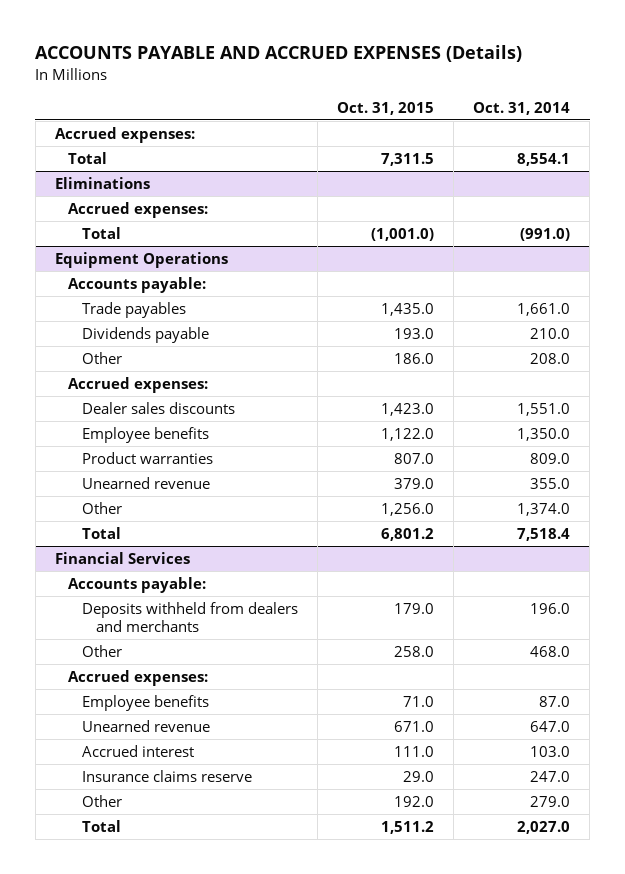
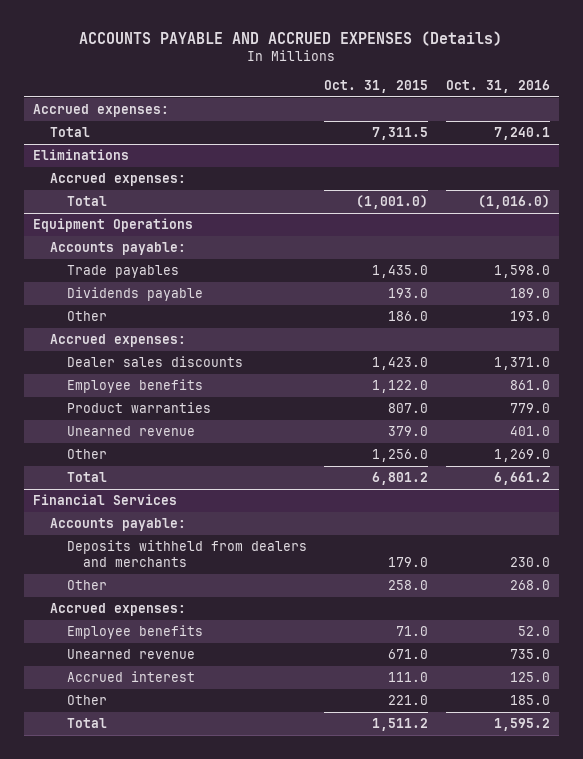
[473,101,571,115] Oct. 31, 2014 -> none
none -> [445,79,550,93] Oct. 31, 2016
[82,769,253,782] Insurance claims reserve -> none
[394,795,435,807] 192.0 -> [388,695,429,706] 221.0

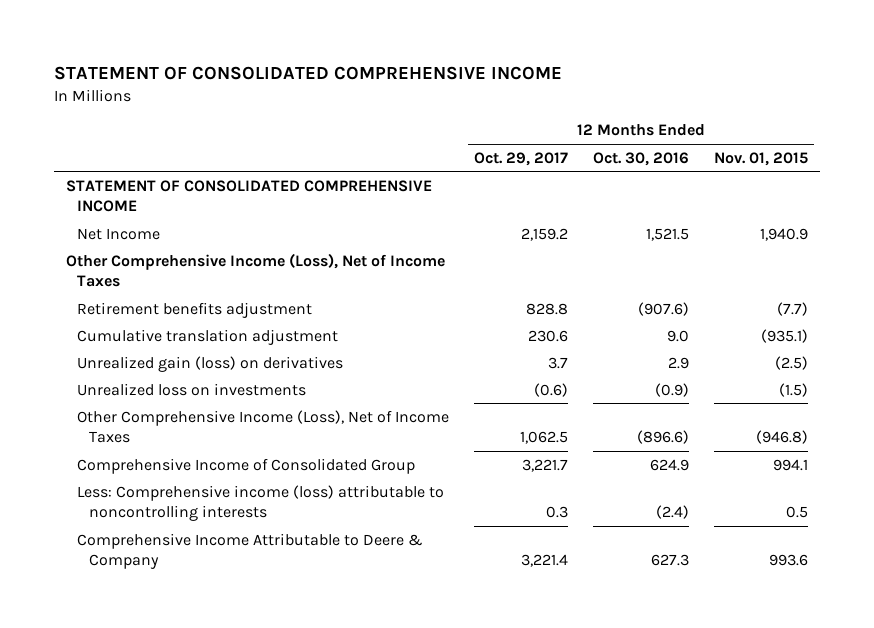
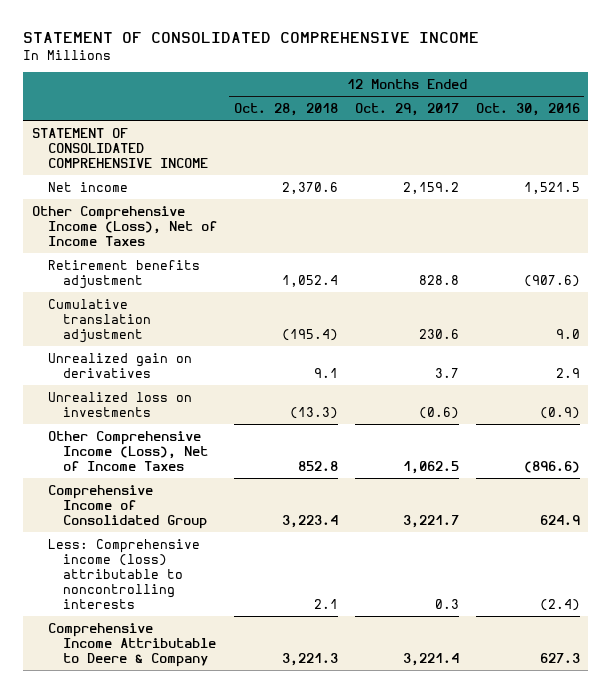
[713,151,808,166] Nov. 01, 2015 -> none
none -> [233,102,338,116] Oct. 28, 2018
[77,227,161,240] Net Income -> [47,181,128,192] Net income
[77,355,344,372] Unrealized gain (loss) on derivatives -> [47,352,192,378] Unrealized gain on derivatives

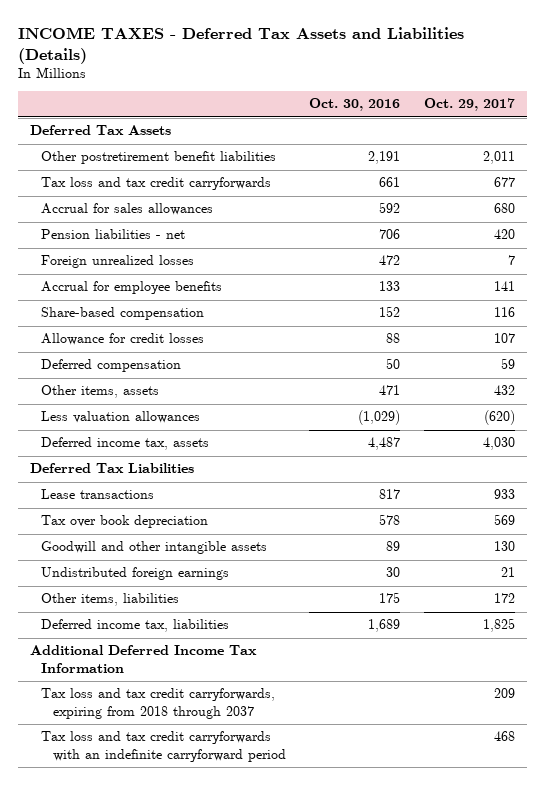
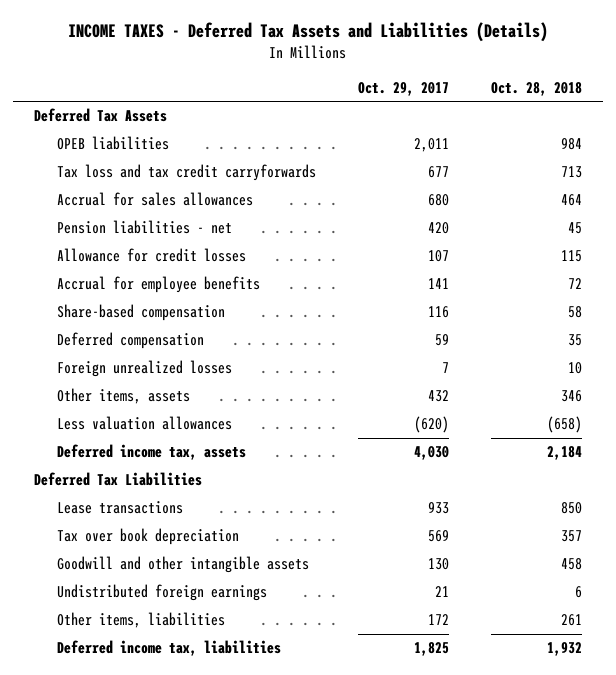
[309,98,401,112] Oct. 30, 2016 -> none
none -> [491,81,583,96] Oct. 28, 2018
[41,151,277,165] Other postretirement benefit liabilities -> [57,136,170,151] OPEB liabilities
[41,333,205,346] Allowance for credit losses -> [57,248,247,263] Allowance for credit losses
[41,255,195,269] Foreign unrealized losses -> [57,360,233,378] Foreign unrealized losses
[30,645,258,673] Additional Deferred Income Tax Information -> none
[41,688,276,719] Tax loss and tax credit carryforwards, expiring from 2018 through 2037 -> none
[41,731,286,762] Tax loss and tax credit carryforwards with an indefinite carryforward period -> none

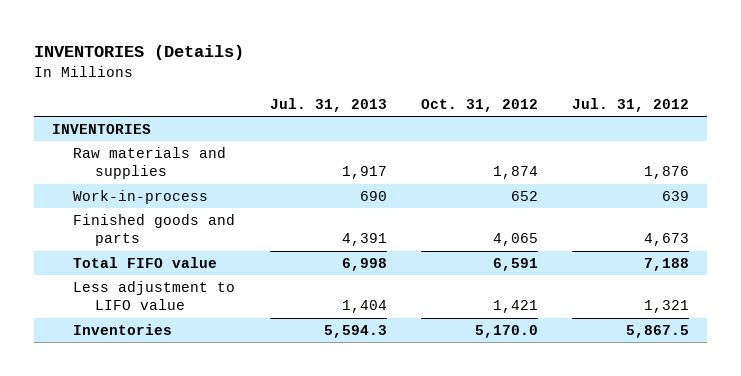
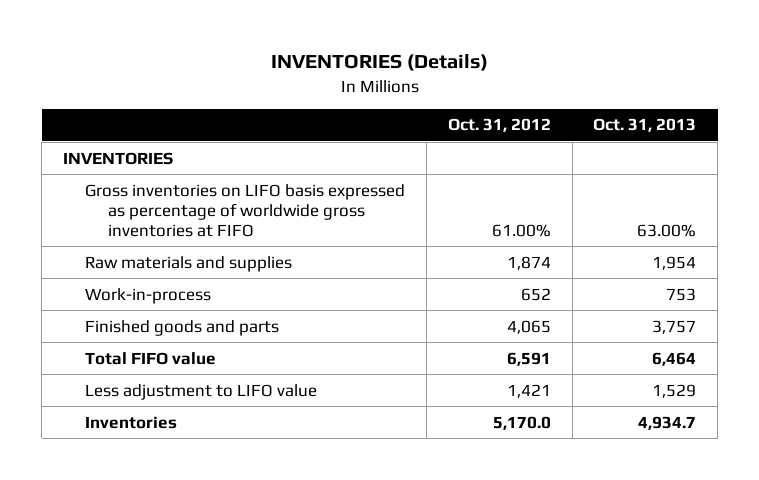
[269,97,387,112] Jul. 31, 2013 -> none
[572,97,690,112] Jul. 31, 2012 -> none
none -> [593,118,697,133] Oct. 31, 2013
none -> [85,183,406,238] Gross inventories on LIFO basis expressed as percentage of worldwide gross inventories at FIFO

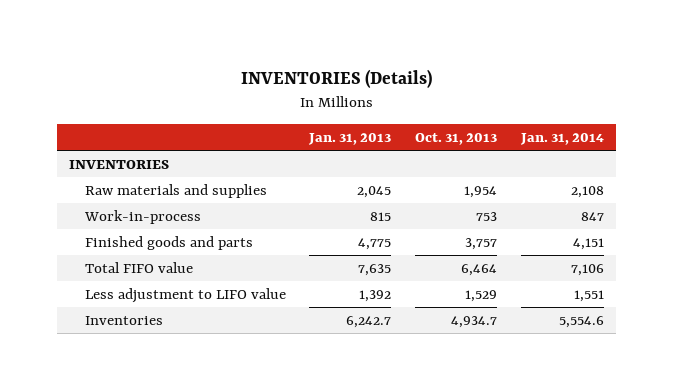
[447,118,551,133] Oct. 31, 2012 -> none
none -> [308,133,392,146] Jan. 31, 2013
none -> [520,133,605,146] Jan. 31, 2014
[85,183,406,238] Gross inventories on LIFO basis expressed as percentage of worldwide gross inventories at FIFO -> none

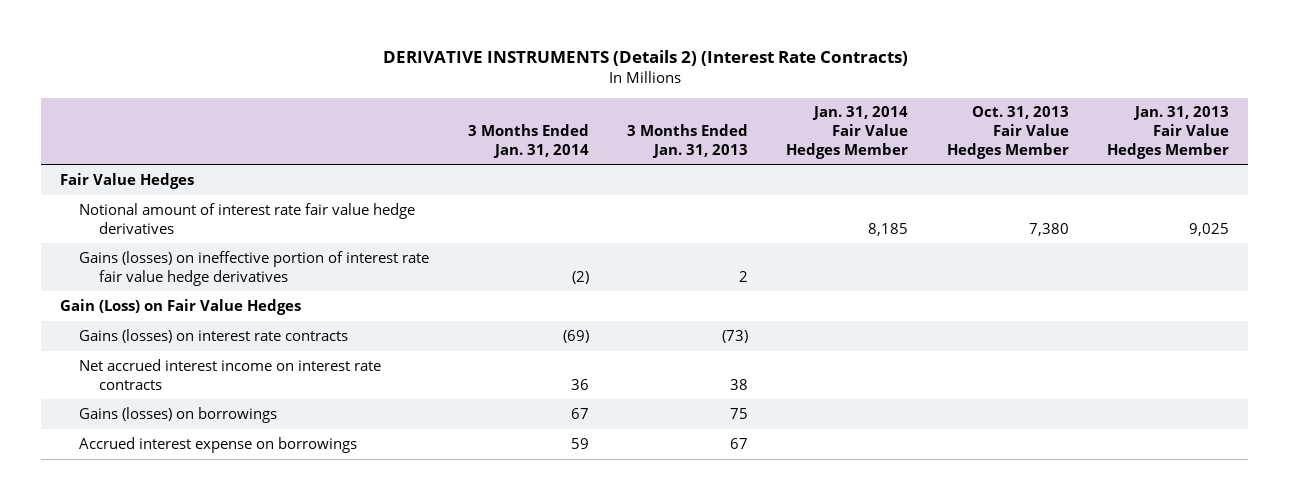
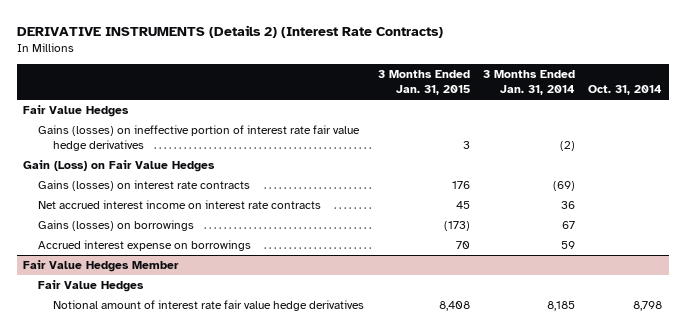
[627,124,749,158] 3 Months Ended Jan. 31, 2013 -> none
[786,106,909,159] Jan. 31, 2014 Fair Value Hedges Member -> none
[946,106,1069,159] Oct. 31, 2013 Fair Value Hedges Member -> none
[1107,106,1230,159] Jan. 31, 2013 Fair Value Hedges Member -> none
none -> [377,70,470,96] 3 Months Ended Jan. 31, 2015
none -> [588,85,663,96] Oct. 31, 2014
[79,202,416,234] Notional amount of interest rate fair value hedge derivatives -> none
none -> [23,260,180,273] Fair Value Hedges Member
none -> [38,280,145,293] Fair Value Hedges
none -> [53,300,365,312] Notional amount of interest rate fair value hedge derivatives

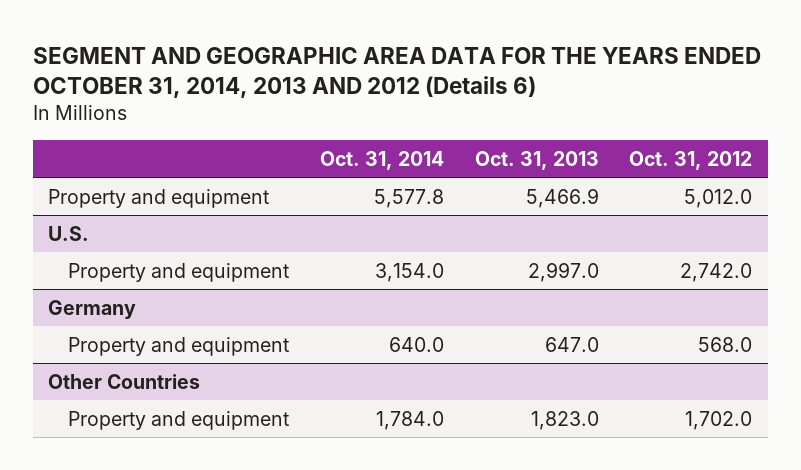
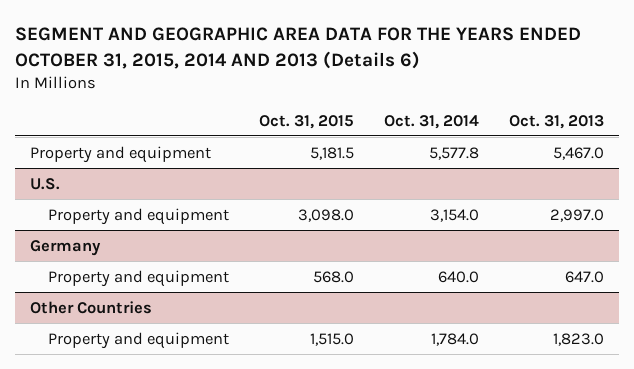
[33,46,762,98] SEGMENT AND GEOGRAPHIC AREA DATA FOR THE YEARS ENDED OCTOBER 31, 2014, 2013 AND 2012 (Details 6) -> [14,27,581,69] SEGMENT AND GEOGRAPHIC AREA DATA FOR THE YEARS ENDED OCTOBER 31, 2015, 2014 AND 2013 (Details 6)
[629,150,753,170] Oct. 31, 2012 -> none
none -> [259,114,355,129] Oct. 31, 2015
[525,187,599,208] 5,466.9 -> [553,146,605,160] 5,467.0

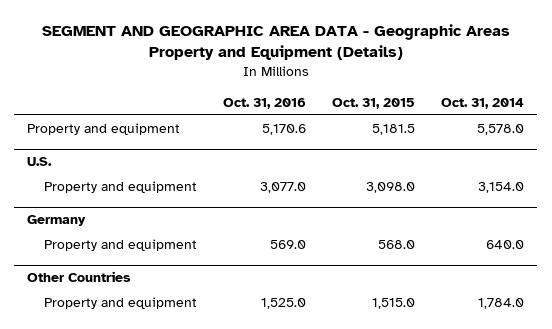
[14,27,581,69] SEGMENT AND GEOGRAPHIC AREA DATA FOR THE YEARS ENDED OCTOBER 31, 2015, 2014 AND 2013 (Details 6) -> [41,23,510,61] SEGMENT AND GEOGRAPHIC AREA DATA - Geographic Areas Property and Equipment (Details)
[509,114,605,129] Oct. 31, 2013 -> none
none -> [223,98,307,110] Oct. 31, 2016
[429,146,480,160] 5,577.8 -> [477,124,525,136] 5,578.0

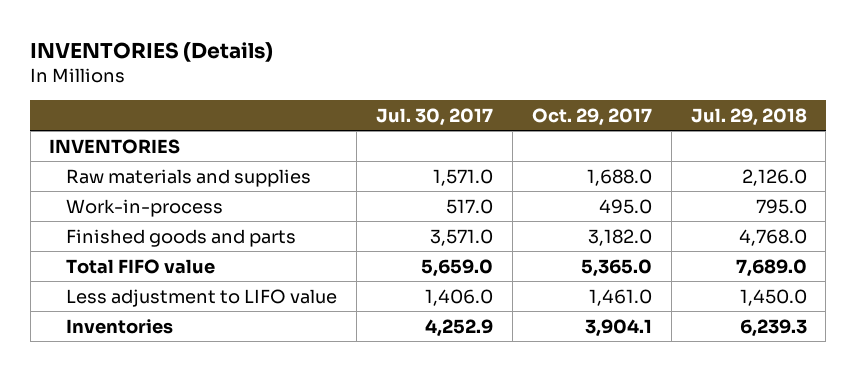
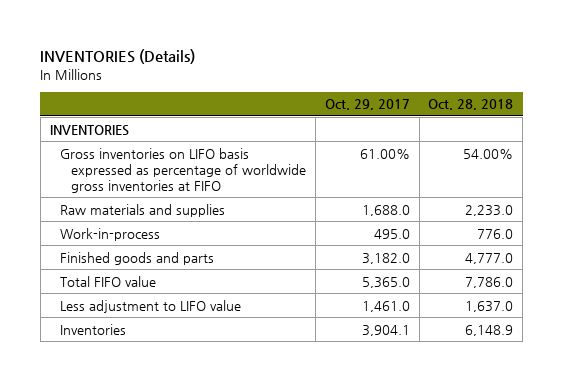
[376,107,494,126] Jul. 30, 2017 -> none
[690,107,807,126] Jul. 29, 2018 -> none
none -> [428,99,514,111] Oct. 28, 2018
none -> [60,147,307,194] Gross inventories on LIFO basis expressed as percentage of worldwide gross inventories at FIFO

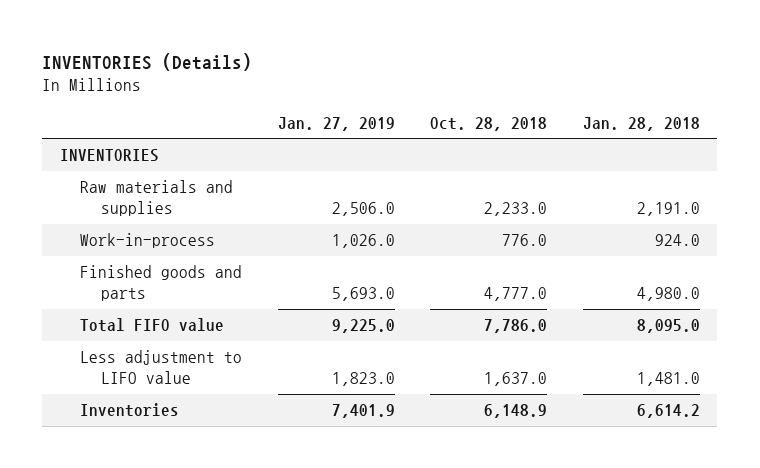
[324,99,410,111] Oct. 29, 2017 -> none
none -> [277,116,395,131] Jan. 27, 2019
none -> [582,116,700,131] Jan. 28, 2018
[60,147,307,194] Gross inventories on LIFO basis expressed as percentage of worldwide gross inventories at FIFO -> none

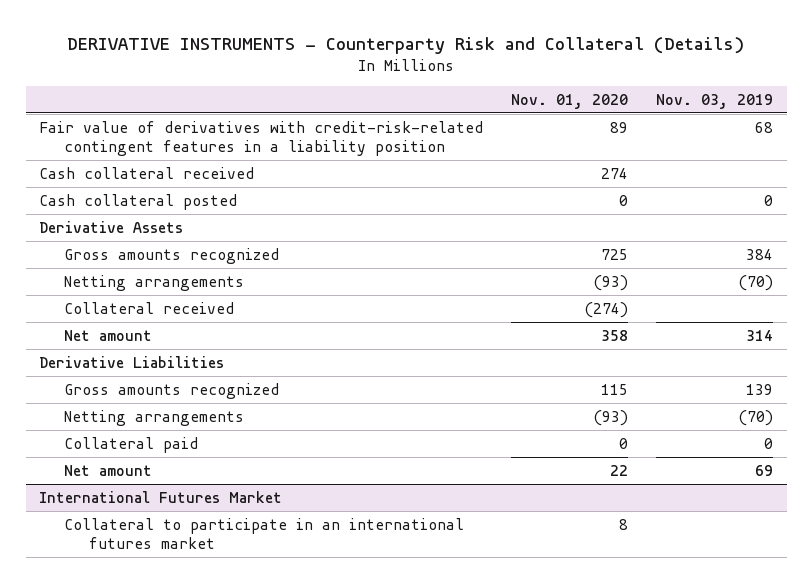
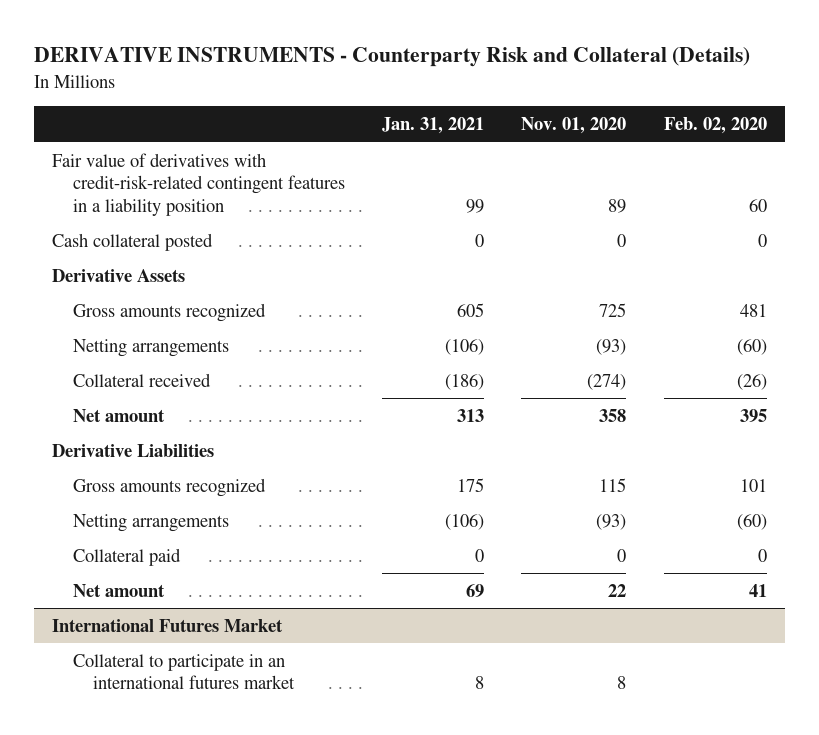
[655,93,773,109] Nov. 03, 2019 -> none
none -> [382,117,485,135] Jan. 31, 2021
none -> [663,117,767,135] Feb. 02, 2020
[39,166,255,179] Cash collateral received -> none

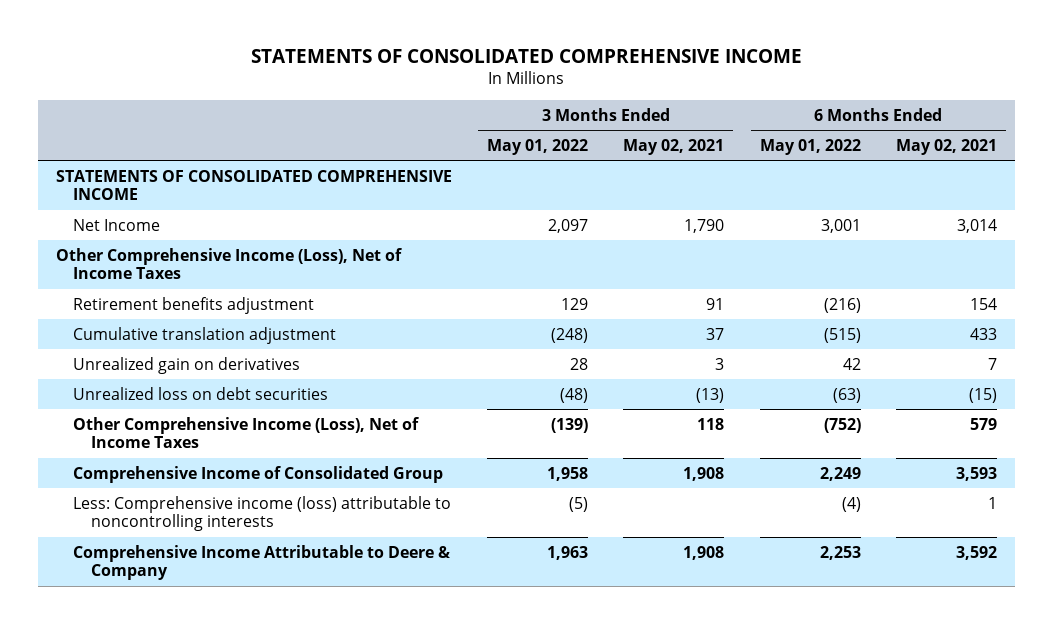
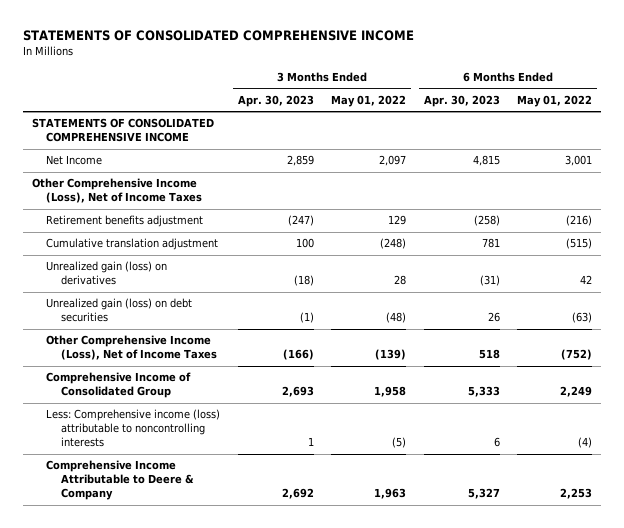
[623,138,725,155] May 02, 2021 -> none
[896,138,998,155] May 02, 2021 -> none
none -> [237,94,314,107] Apr. 30, 2023
none -> [423,94,500,107] Apr. 30, 2023
[73,356,301,374] Unrealized gain on derivatives -> [46,261,168,286] Unrealized gain (loss) on derivatives
[73,386,329,400] Unrealized loss on debt securities -> [46,298,193,323] Unrealized gain (loss) on debt securities

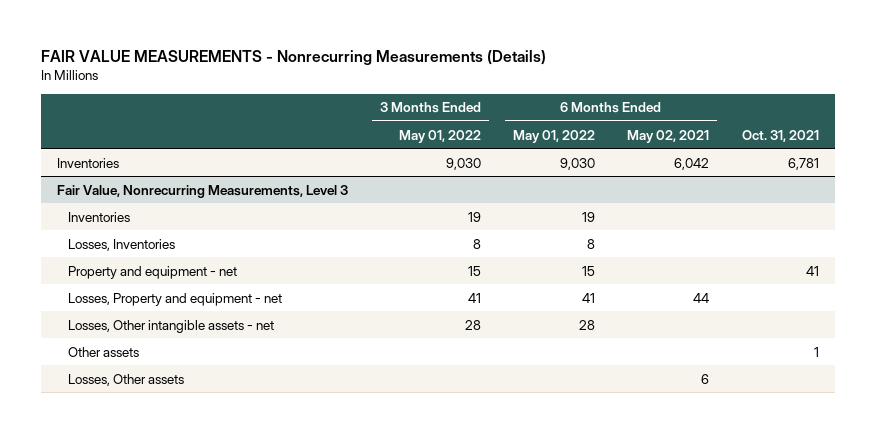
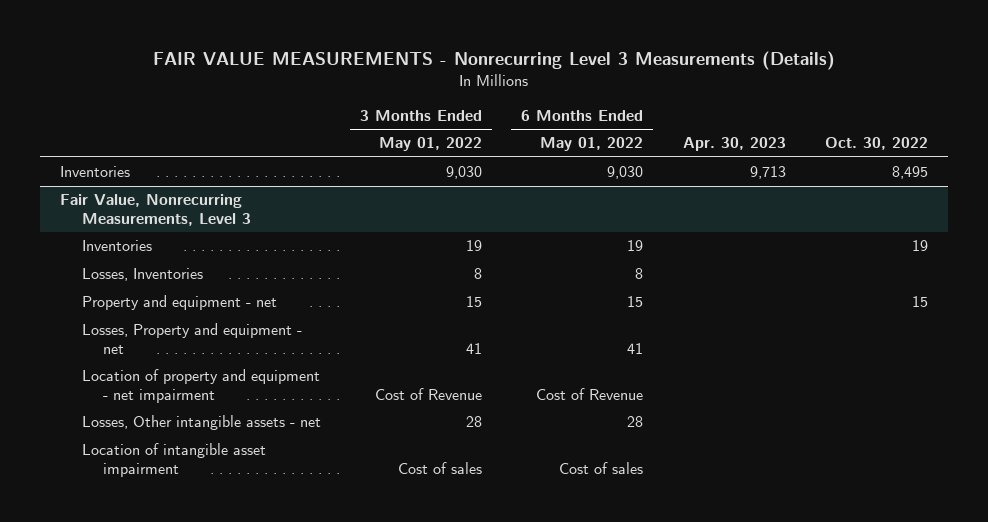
[40,49,546,65] FAIR VALUE MEASUREMENTS - Nonrecurring Measurements (Details) -> [152,50,835,70] FAIR VALUE MEASUREMENTS - Nonrecurring Level 3 Measurements (Details)
[627,129,710,143] May 02, 2021 -> none
[741,129,819,142] Oct. 31, 2021 -> none
none -> [682,137,786,152] Apr. 30, 2023
none -> [825,137,929,151] Oct. 30, 2022
none -> [81,369,320,403] Location of property and equipment - net impairment
[67,346,139,357] Other assets -> none
[67,373,184,386] Losses, Other assets -> none
none -> [81,443,266,477] Location of intangible asset impairment

